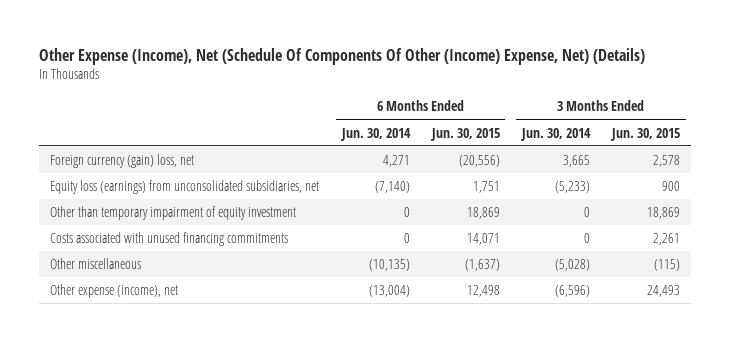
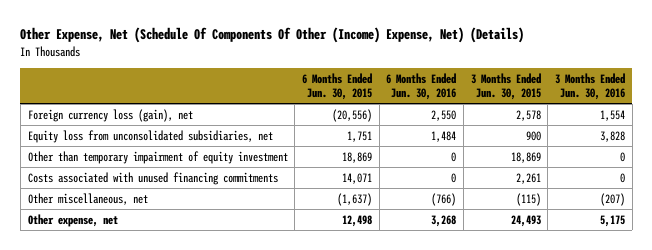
[39,47,646,65] Other Expense (Income), Net (Schedule Of Components Of Other (Income) Expense, Net) (Details) -> [20,27,525,44] Other Expense, Net (Schedule Of Components Of Other (Income) Expense, Net) (Details)
[339,127,411,141] Jun. 30, 2014 -> none
[519,127,591,141] Jun. 30, 2014 -> none
none -> [386,72,457,100] 6 Months Ended Jun. 30, 2016
none -> [554,72,625,100] 3 Months Ended Jun. 30, 2016
[50,154,195,169] Foreign currency (gain) loss, net -> [27,108,193,122] Foreign currency loss (gain), net
[50,180,320,195] Equity loss (earnings) from unconsolidated subsidiaries, net -> [27,129,273,143] Equity loss from unconsolidated subsidiaries, net
[50,258,142,270] Other miscellaneous -> [27,192,148,205] Other miscellaneous, net
[50,284,179,299] Other expense (income), net -> [27,213,118,227] Other expense, net

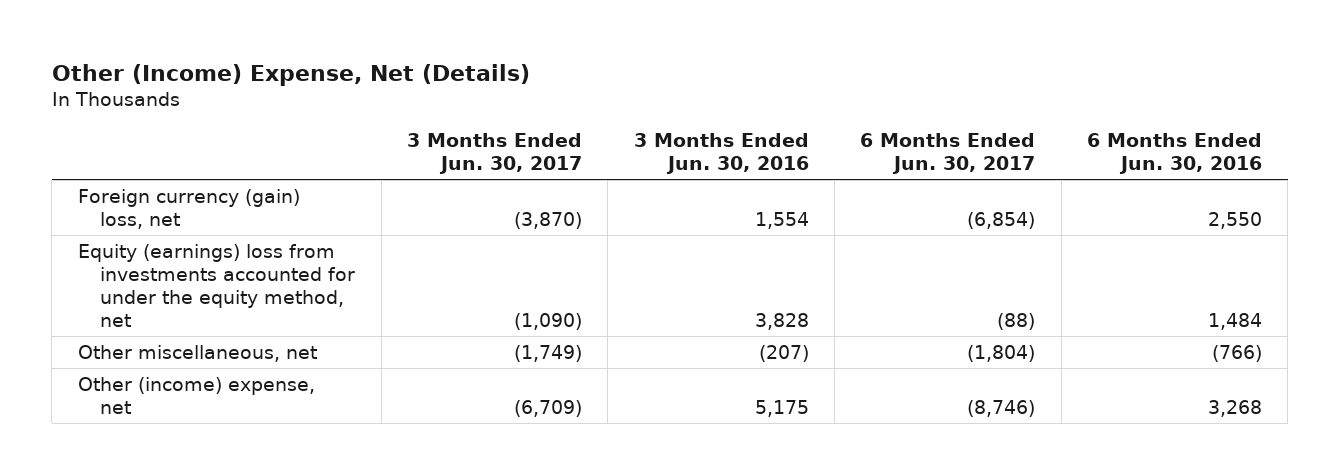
[20,27,525,44] Other Expense, Net (Schedule Of Components Of Other (Income) Expense, Net) (Details) -> [51,63,530,86] Other (Income) Expense, Net (Details)
[301,72,372,100] 6 Months Ended Jun. 30, 2015 -> none
[470,72,541,100] 3 Months Ended Jun. 30, 2015 -> none
none -> [406,132,582,174] 3 Months Ended Jun. 30, 2017
none -> [860,132,1036,174] 6 Months Ended Jun. 30, 2017
[27,150,288,164] Other than temporary impairment of equity investment -> none
[27,171,278,185] Costs associated with unused financing commitments -> none
[27,108,193,122] Foreign currency loss (gain), net -> [77,188,300,229] Foreign currency (gain) loss, net
[27,129,273,143] Equity loss from unconsolidated subsidiaries, net -> [77,243,356,328] Equity (earnings) loss from investments accounted for under the equity method, net
[27,213,118,227] Other expense, net -> [77,376,315,414] Other (income) expense, net

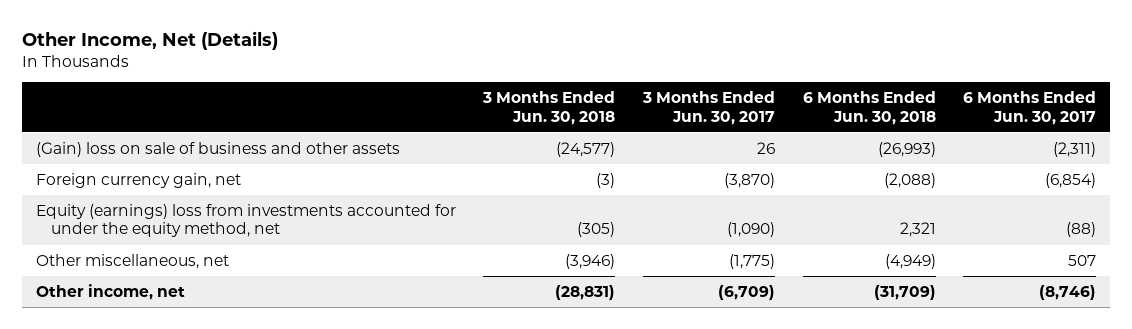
[51,63,530,86] Other (Income) Expense, Net (Details) -> [21,30,278,50] Other Income, Net (Details)
[633,132,809,174] 3 Months Ended Jun. 30, 2016 -> none
[1086,132,1262,174] 6 Months Ended Jun. 30, 2016 -> none
none -> [482,90,616,125] 3 Months Ended Jun. 30, 2018
none -> [802,90,936,125] 6 Months Ended Jun. 30, 2018
none -> [35,141,400,157] (Gain) loss on sale of business and other assets
[77,188,300,229] Foreign currency (gain) loss, net -> [35,172,241,188] Foreign currency gain, net
[513,344,582,362] (1,749) -> [728,253,775,269] (1,775)
[967,344,1036,362] (1,804) -> [1068,254,1097,266] 507
[77,376,315,414] Other (income) expense, net -> [35,283,185,300] Other income, net

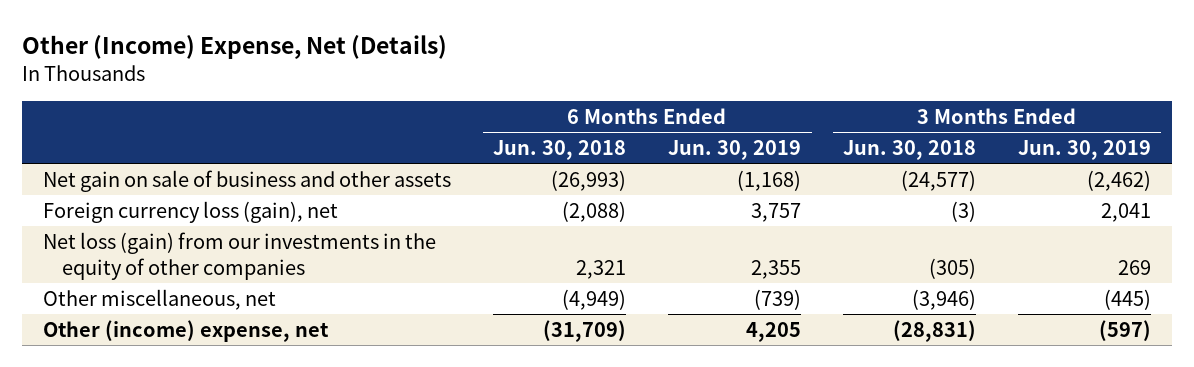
[21,30,278,50] Other Income, Net (Details) -> [22,34,448,59] Other (Income) Expense, Net (Details)
[641,90,775,125] 3 Months Ended Jun. 30, 2017 -> none
[963,90,1097,125] 6 Months Ended Jun. 30, 2017 -> none
none -> [668,139,802,160] Jun. 30, 2019
none -> [1018,139,1152,160] Jun. 30, 2019
[35,141,400,157] (Gain) loss on sale of business and other assets -> [43,169,452,192] Net gain on sale of business and other assets
[35,172,241,188] Foreign currency gain, net -> [43,200,339,223] Foreign currency loss (gain), net
[35,203,456,238] Equity (earnings) loss from investments accounted for under the equity method, net -> [43,231,437,280] Net loss (gain) from our investments in the equity of other companies
[35,283,185,300] Other income, net -> [43,319,330,342] Other (income) expense, net

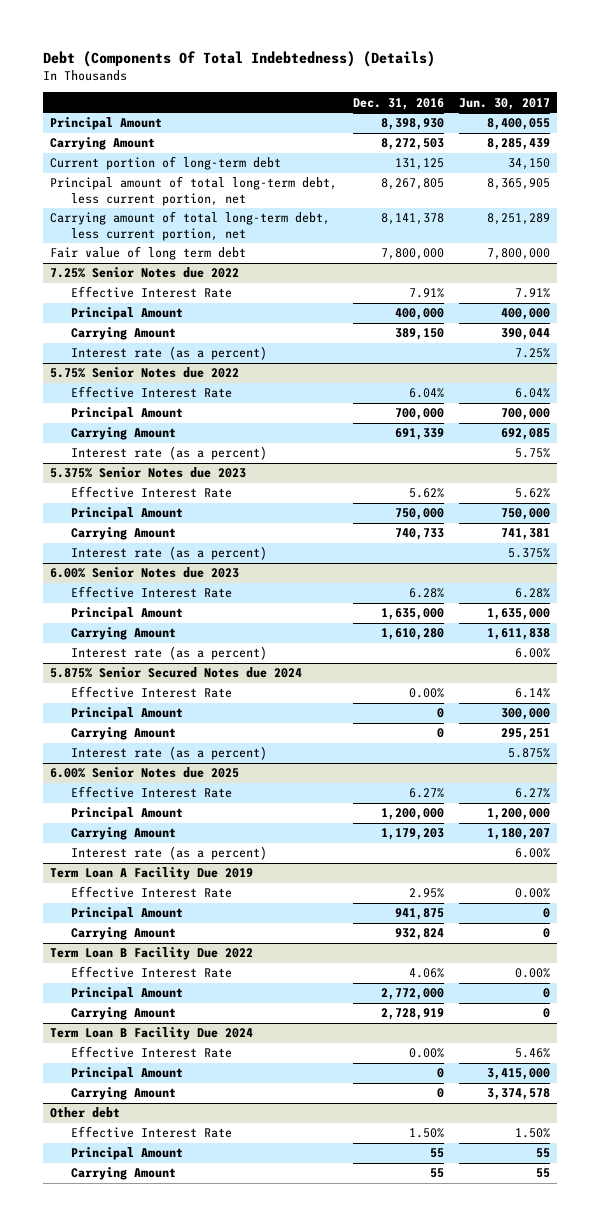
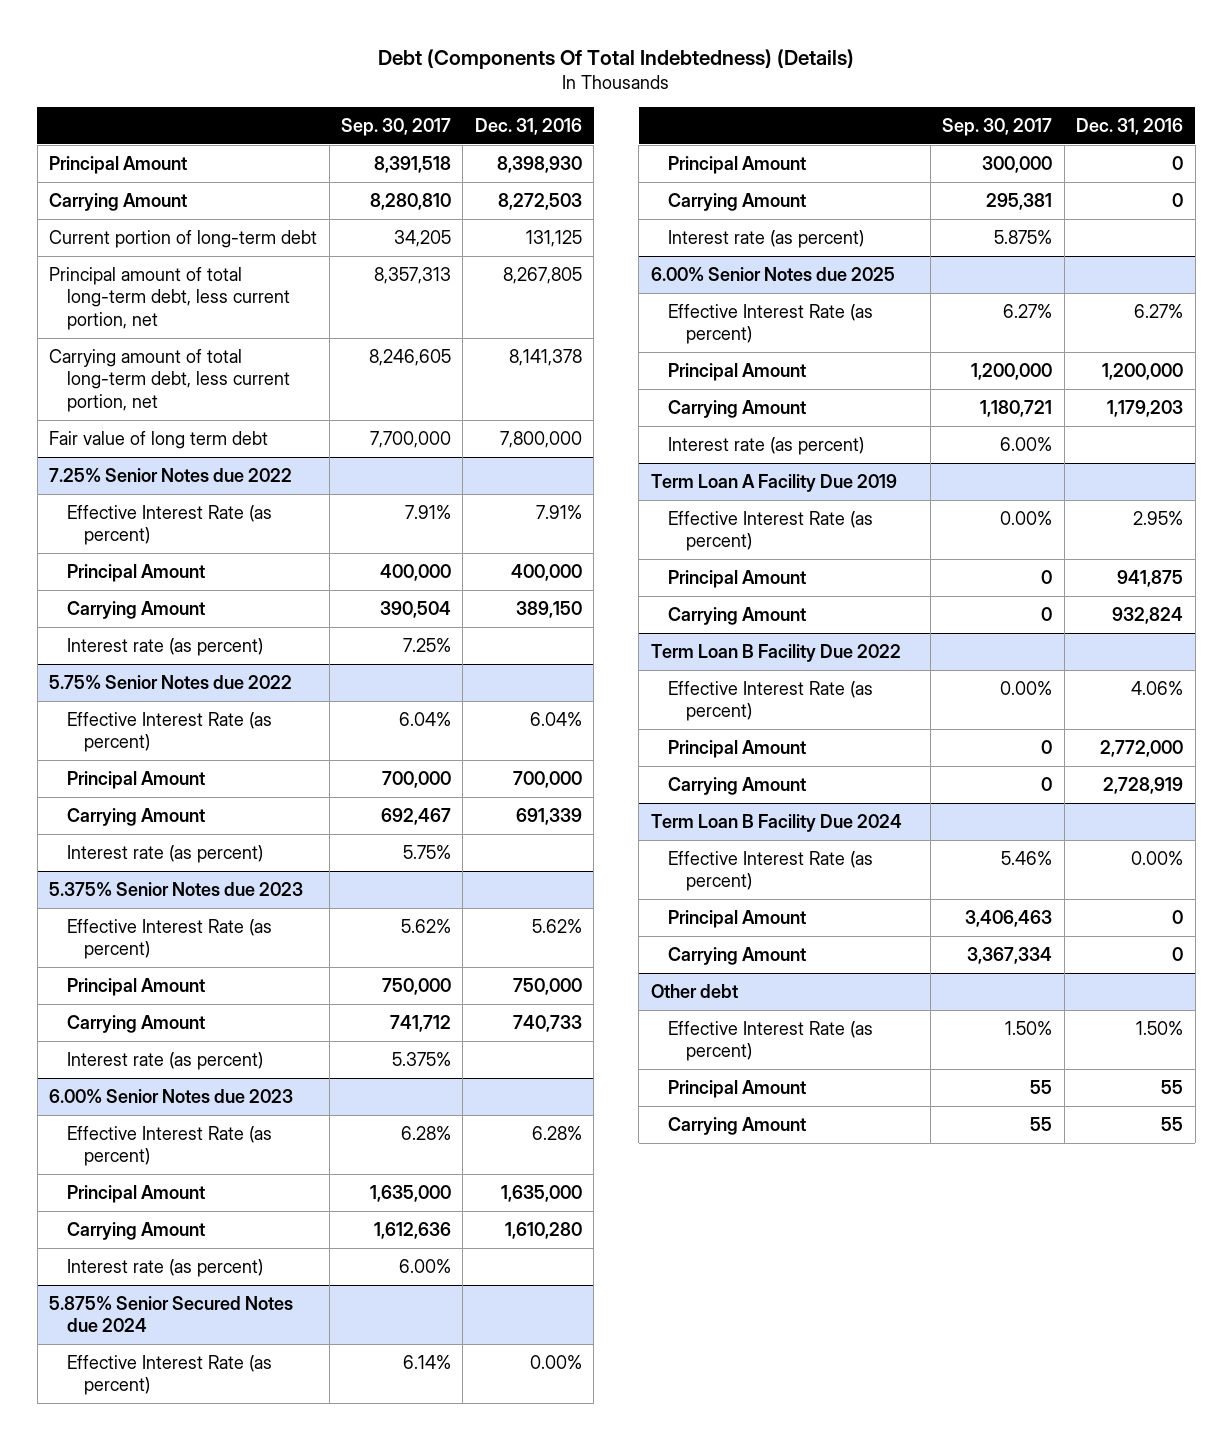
[458,97,550,110] Jun. 30, 2017 -> none
none -> [340,118,451,137] Sep. 30, 2017
[70,286,232,299] Effective Interest Rate -> [66,504,272,546] Effective Interest Rate (as percent)
[70,346,267,361] Interest rate (as a percent) -> [66,637,263,656] Interest rate (as percent)
[70,386,232,399] Effective Interest Rate -> [66,711,272,753] Effective Interest Rate (as percent)
[70,446,267,461] Interest rate (as a percent) -> [66,844,263,863] Interest rate (as percent)
[70,486,232,499] Effective Interest Rate -> [66,918,272,960] Effective Interest Rate (as percent)
[70,546,267,561] Interest rate (as a percent) -> [66,1051,263,1070] Interest rate (as percent)
[70,586,232,599] Effective Interest Rate -> [66,1125,272,1167] Effective Interest Rate (as percent)
[70,646,267,661] Interest rate (as a percent) -> [66,1258,263,1277] Interest rate (as percent)
[70,686,232,699] Effective Interest Rate -> [66,1354,272,1396] Effective Interest Rate (as percent)
[70,746,267,761] Interest rate (as a percent) -> [668,229,865,248] Interest rate (as percent)
[70,786,232,799] Effective Interest Rate -> [668,303,874,345] Effective Interest Rate (as percent)
[70,846,267,861] Interest rate (as a percent) -> [668,436,865,455] Interest rate (as percent)
[70,886,232,899] Effective Interest Rate -> [668,510,874,552] Effective Interest Rate (as percent)
[70,966,232,979] Effective Interest Rate -> [668,680,874,722] Effective Interest Rate (as percent)
[70,1046,232,1059] Effective Interest Rate -> [668,850,874,892] Effective Interest Rate (as percent)
[70,1126,232,1139] Effective Interest Rate -> [668,1020,874,1062] Effective Interest Rate (as percent)

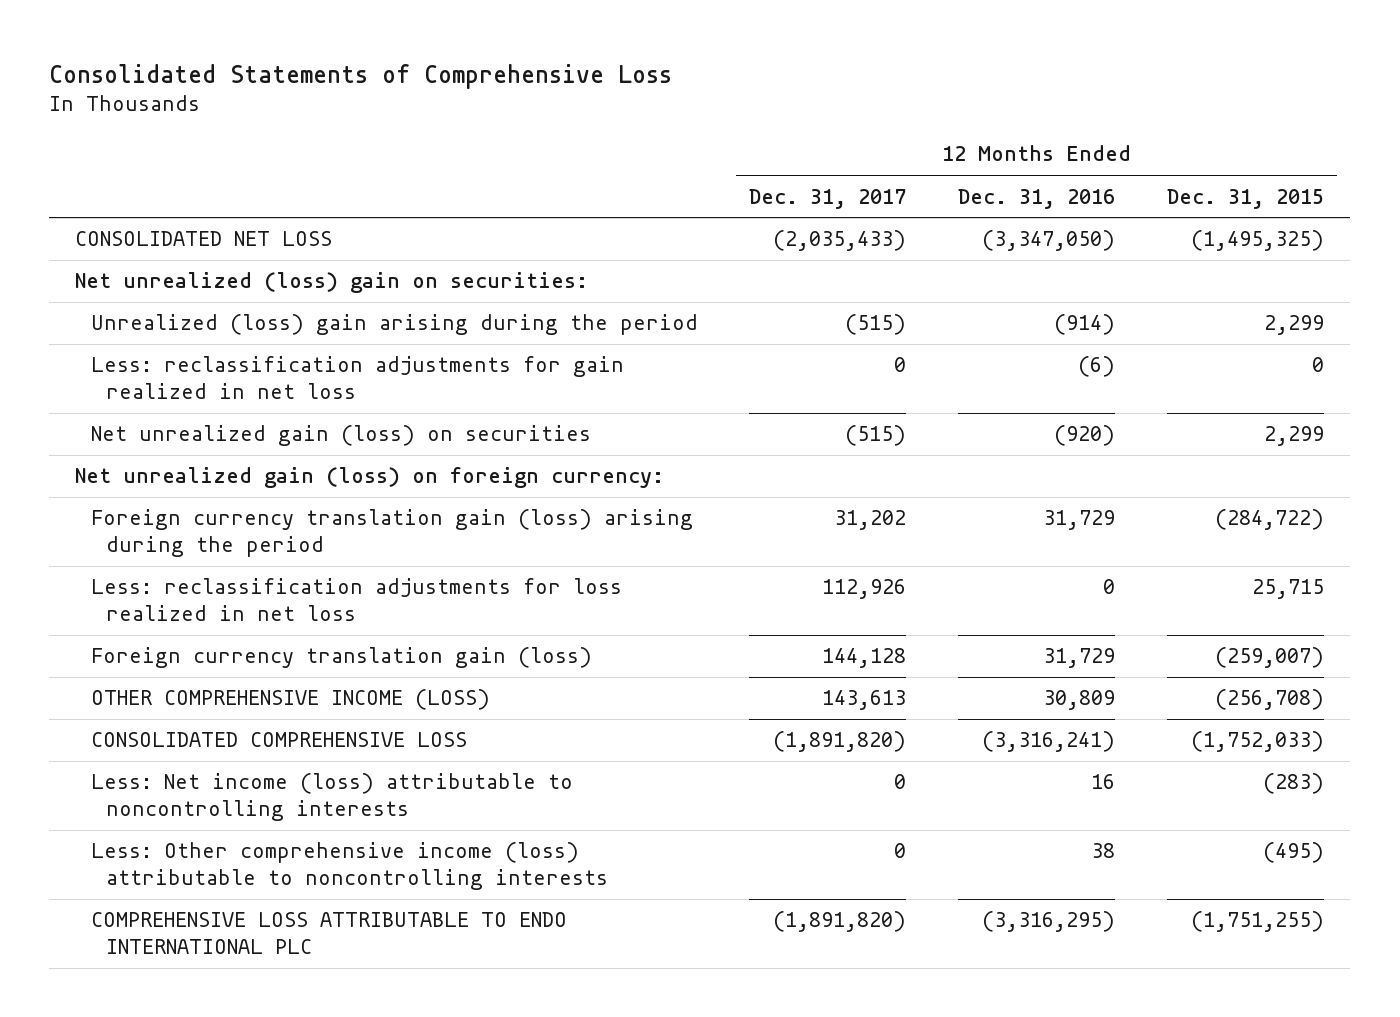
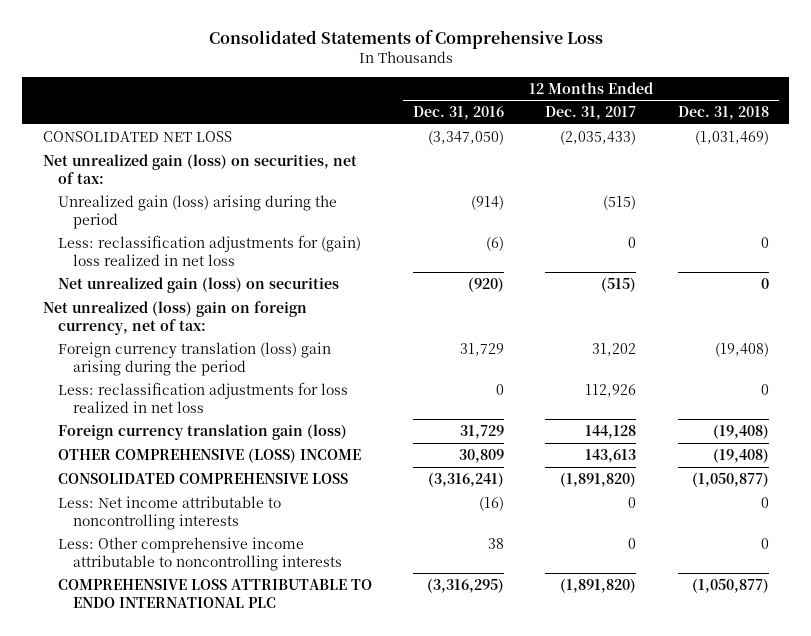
[1167,188,1325,209] Dec. 31, 2015 -> none
none -> [677,106,769,121] Dec. 31, 2018
[75,272,589,294] Net unrealized (loss) gain on securities: -> [42,153,357,184] Net unrealized gain (loss) on securities, net of tax:
[90,314,698,336] Unrealized (loss) gain arising during the period -> [57,194,337,229] Unrealized gain (loss) arising during the period
[90,356,624,399] Less: reclassification adjustments for gain realized in net loss -> [57,234,361,266] Less: reclassification adjustments for (gain) loss realized in net loss
[75,467,665,489] Net unrealized gain (loss) on foreign currency: -> [42,300,307,335] Net unrealized (loss) gain on foreign currency, net of tax:
[90,509,693,557] Foreign currency translation gain (loss) arising during the period -> [57,341,331,376] Foreign currency translation (loss) gain arising during the period
[90,689,490,711] OTHER COMPREHENSIVE INCOME (LOSS) -> [57,447,361,463] OTHER COMPREHENSIVE (LOSS) INCOME
[90,773,573,821] Less: Net income (loss) attributable to noncontrolling interests -> [57,495,281,530] Less: Net income attributable to noncontrolling interests
[1091,774,1116,790] 16 -> [478,495,504,511] (16)
[90,842,608,890] Less: Other comprehensive income (loss) attributable to noncontrolling interests -> [57,536,342,571] Less: Other comprehensive income attributable to noncontrolling interests

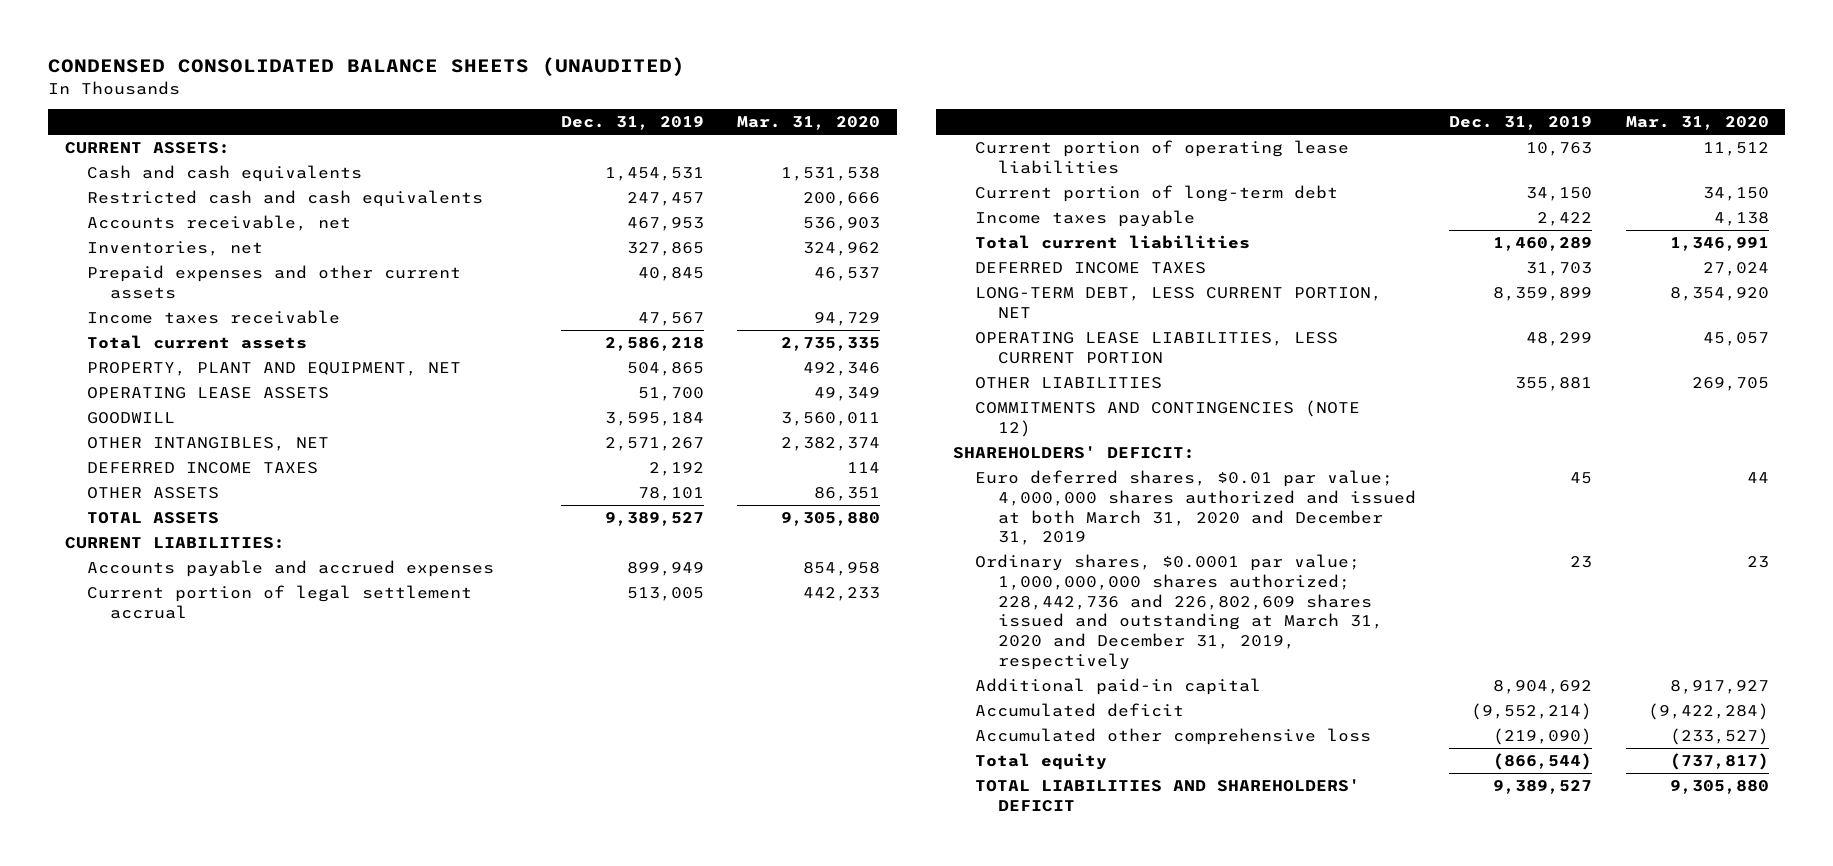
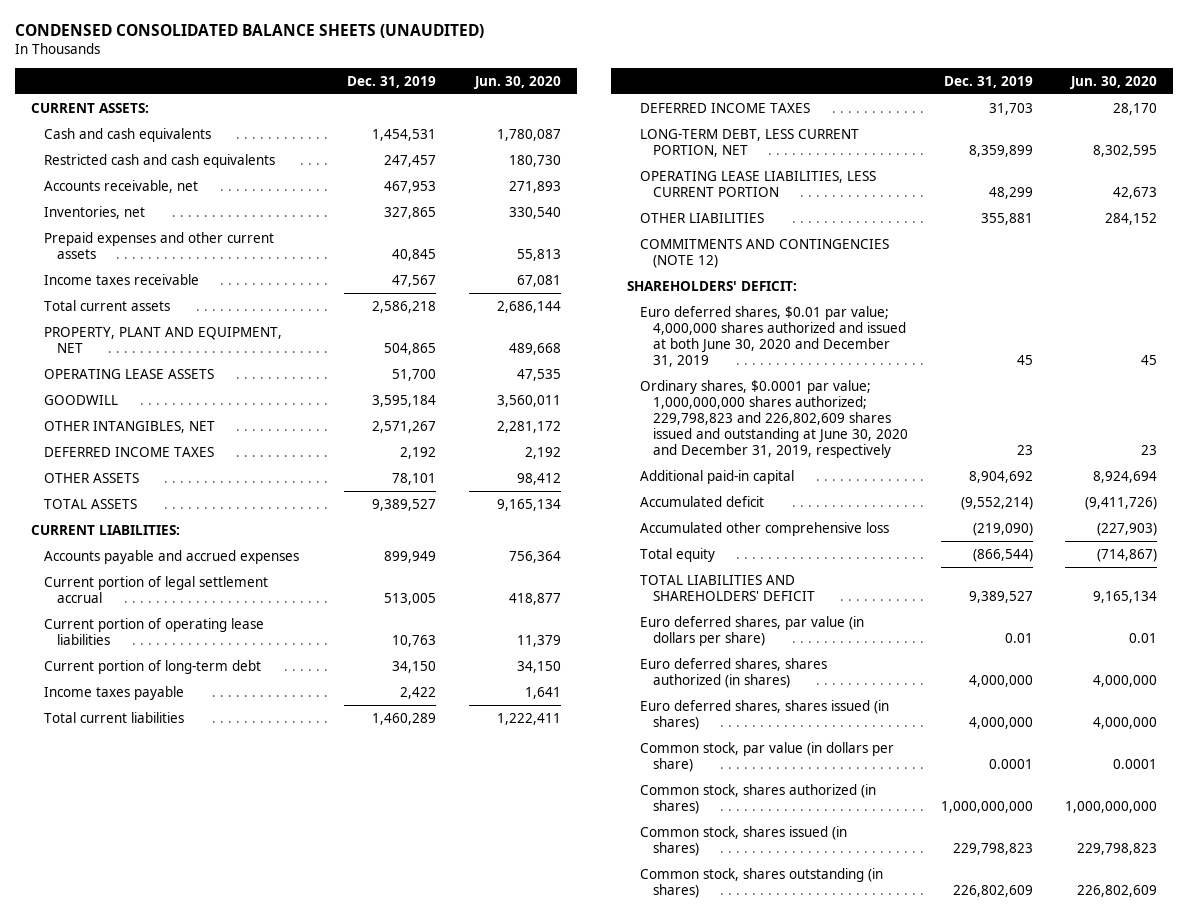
[737,116,881,131] Mar. 31, 2020 -> none
none -> [473,75,561,89] Jun. 30, 2020
[975,469,1416,546] Euro deferred shares, $0.01 par value; 4,000,000 shares authorized and issued at both March 31, 2020 and December 31, 2019 -> [640,305,906,368] Euro deferred shares, $0.01 par value; 4,000,000 shares authorized and issued at both June 30, 2020 and December 31, 2019
[975,553,1383,670] Ordinary shares, $0.0001 par value; 1,000,000,000 shares authorized; 228,442,736 and 226,802,609 shares issued and outstanding at March 31, 2020 and December 31, 2019, respectively -> [640,379,908,459] Ordinary shares, $0.0001 par value; 1,000,000,000 shares authorized; 229,798,823 and 226,802,609 shares issued and outstanding at June 30, 2020 and December 31, 2019, respectively
none -> [640,615,865,646] Euro deferred shares, par value (in dollars per share)
none -> [640,657,828,688] Euro deferred shares, shares authorized (in shares)
none -> [640,699,890,730] Euro deferred shares, shares issued (in shares)
none -> [640,741,895,772] Common stock, par value (in dollars per share)
none -> [640,783,877,814] Common stock, shares authorized (in shares)
none -> [640,825,848,856] Common stock, shares issued (in shares)
none -> [640,867,884,898] Common stock, shares outstanding (in shares)

